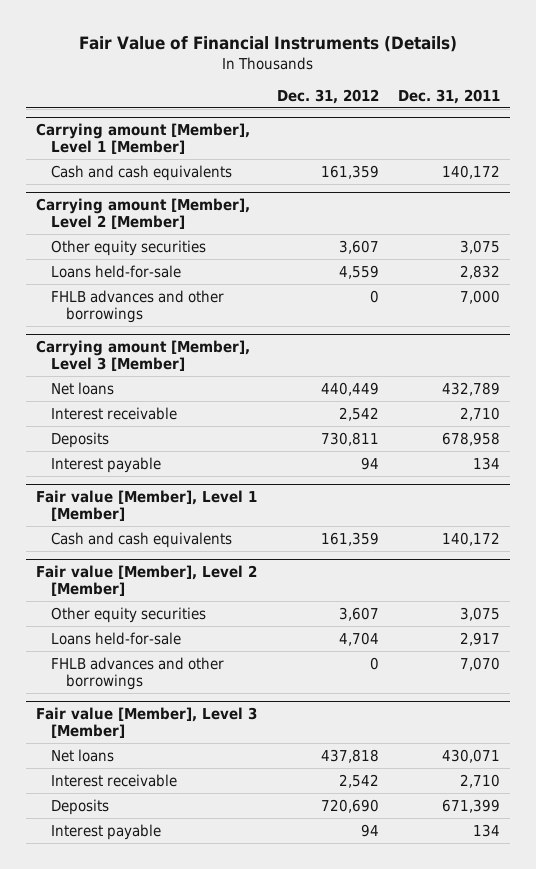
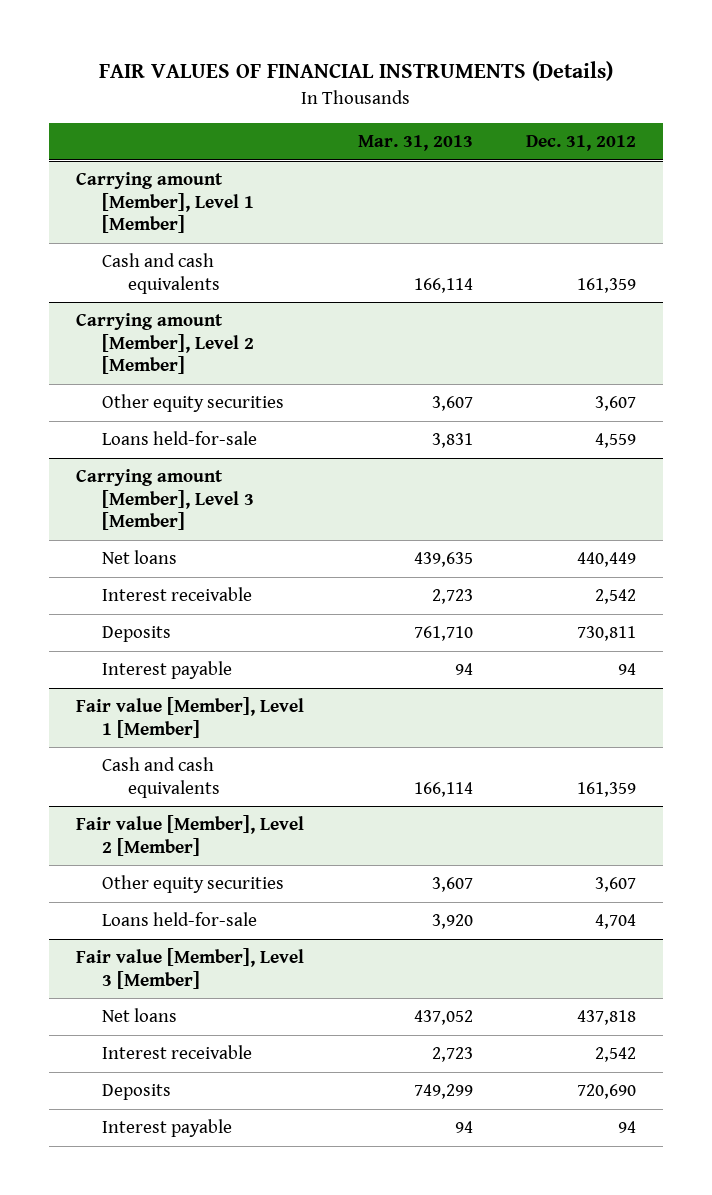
[79,35,458,52] Fair Value of Financial Instruments (Details) -> [99,61,614,82] FAIR VALUES OF FINANCIAL INSTRUMENTS (Details)
[398,88,501,104] Dec. 31, 2011 -> none
none -> [357,135,473,152] Mar. 31, 2013
[51,289,225,323] FHLB advances and other borrowings -> none
[51,656,225,690] FHLB advances and other borrowings -> none

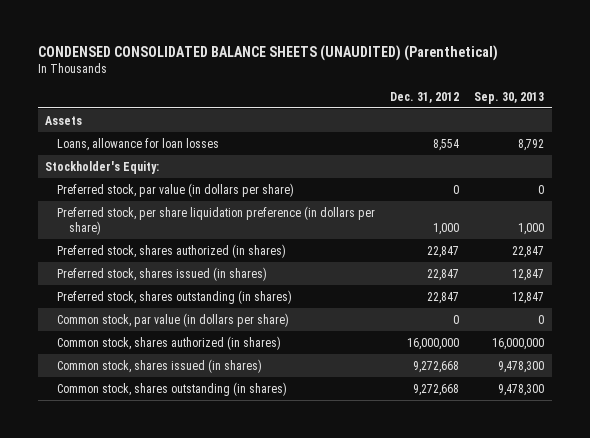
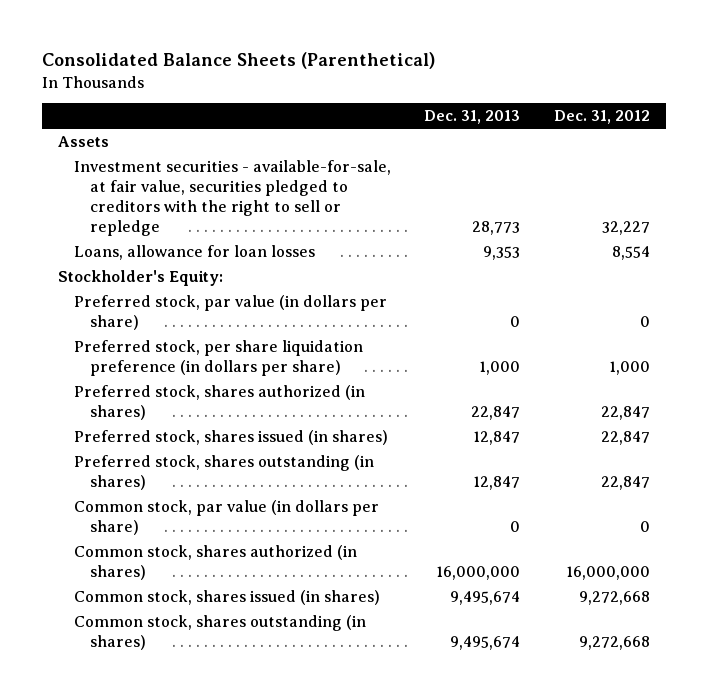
[37,44,498,61] CONDENSED CONSOLIDATED BALANCE SHEETS (UNAUDITED) (Parenthetical) -> [41,52,435,70] Consolidated Balance Sheets (Parenthetical)
[474,91,545,104] Sep. 30, 2013 -> none
none -> [424,110,521,125] Dec. 31, 2013
none -> [74,159,392,237] Investment securities - available-for-sale, at fair value, securities pledged to creditors with the right to sell or repledge

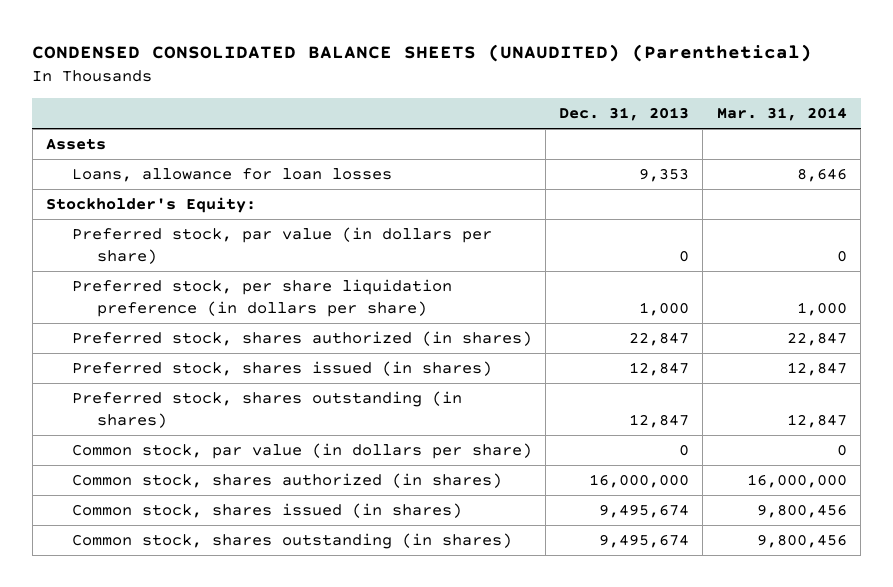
[41,52,435,70] Consolidated Balance Sheets (Parenthetical) -> [32,44,813,63] CONDENSED CONSOLIDATED BALANCE SHEETS (UNAUDITED) (Parenthetical)
[553,110,650,125] Dec. 31, 2012 -> none
none -> [716,107,847,122] Mar. 31, 2014
[74,159,392,237] Investment securities - available-for-sale, at fair value, securities pledged to creditors with the right to sell or repledge -> none

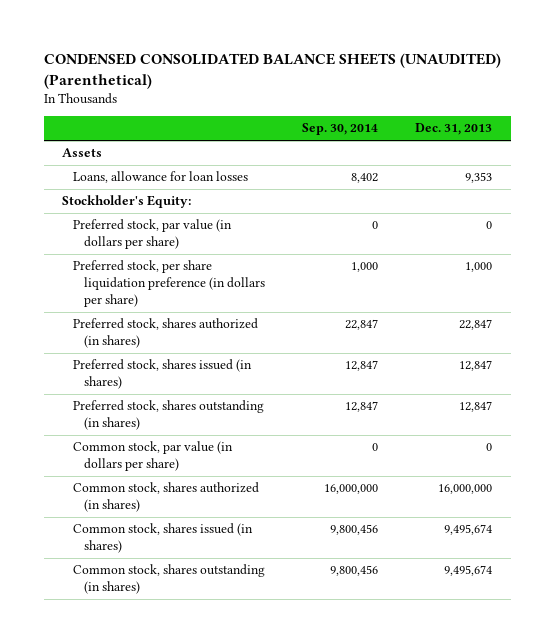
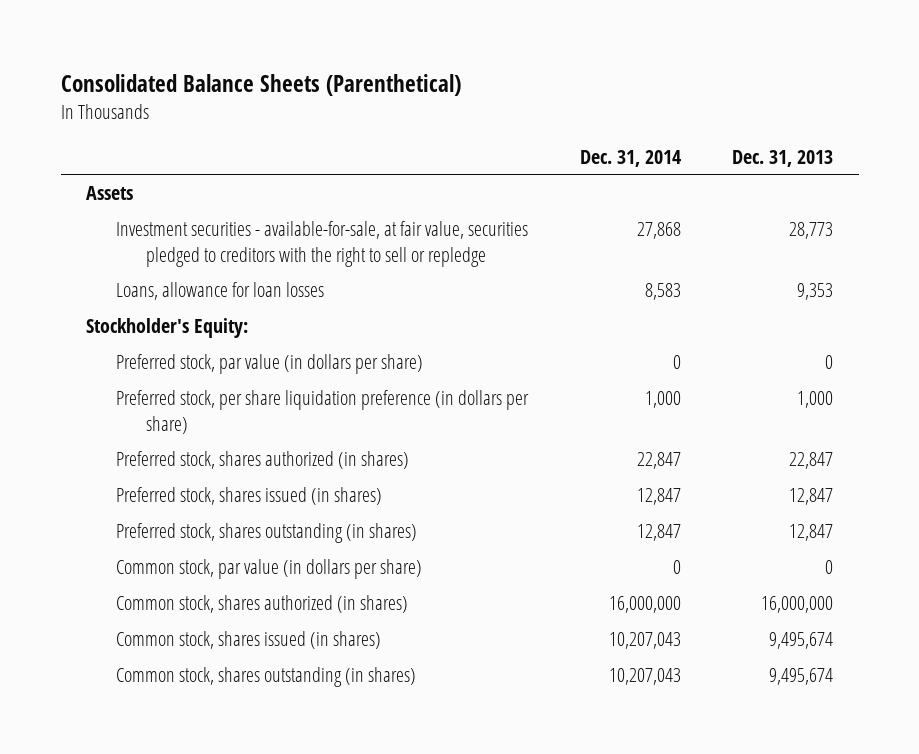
[43,53,501,89] CONDENSED CONSOLIDATED BALANCE SHEETS (UNAUDITED) (Parenthetical) -> [60,73,461,96] Consolidated Balance Sheets (Parenthetical)
[302,123,379,136] Sep. 30, 2014 -> none
none -> [579,149,681,167] Dec. 31, 2014
none -> [116,220,529,267] Investment securities - available-for-sale, at fair value, securities pledged to creditors with the right to sell or repledge

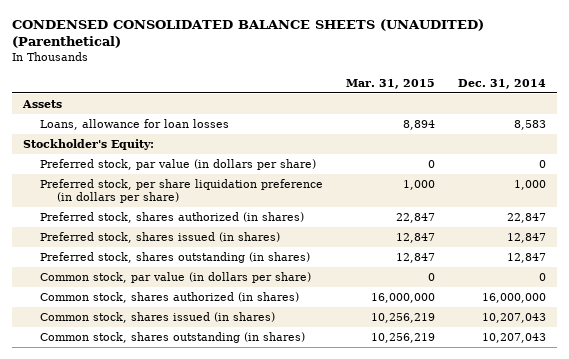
[60,73,461,96] Consolidated Balance Sheets (Parenthetical) -> [11,19,484,49] CONDENSED CONSOLIDATED BALANCE SHEETS (UNAUDITED) (Parenthetical)
[732,149,834,167] Dec. 31, 2013 -> none
none -> [346,78,436,89] Mar. 31, 2015
[116,220,529,267] Investment securities - available-for-sale, at fair value, securities pledged to creditors with the right to sell or repledge -> none

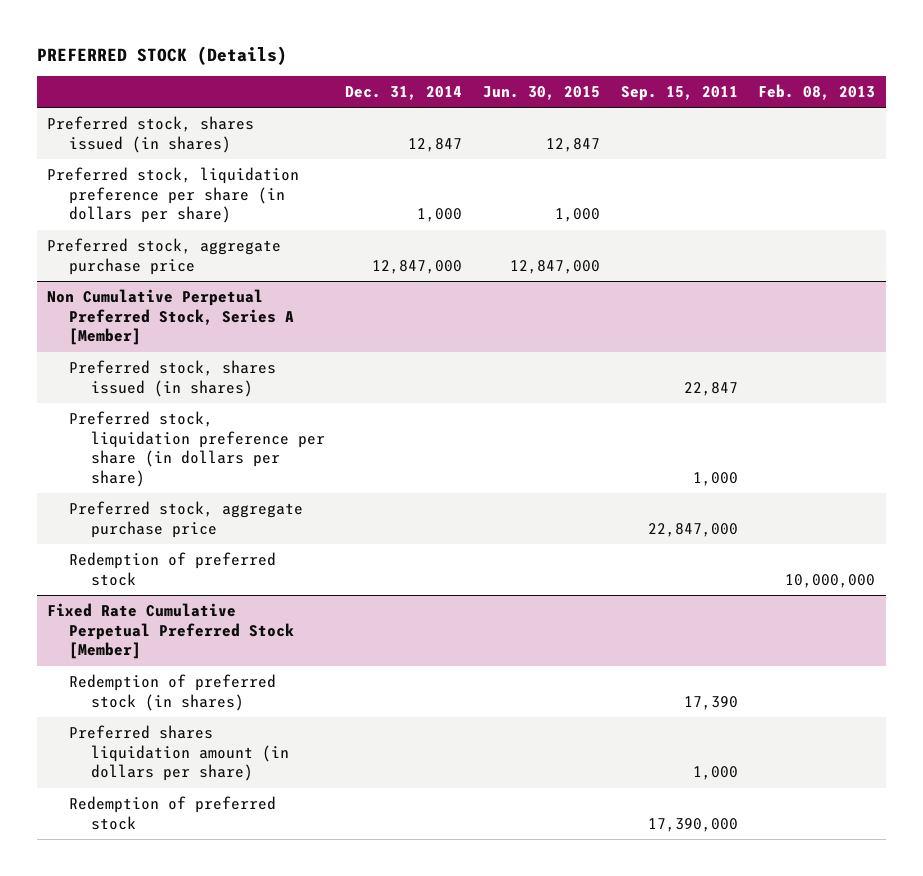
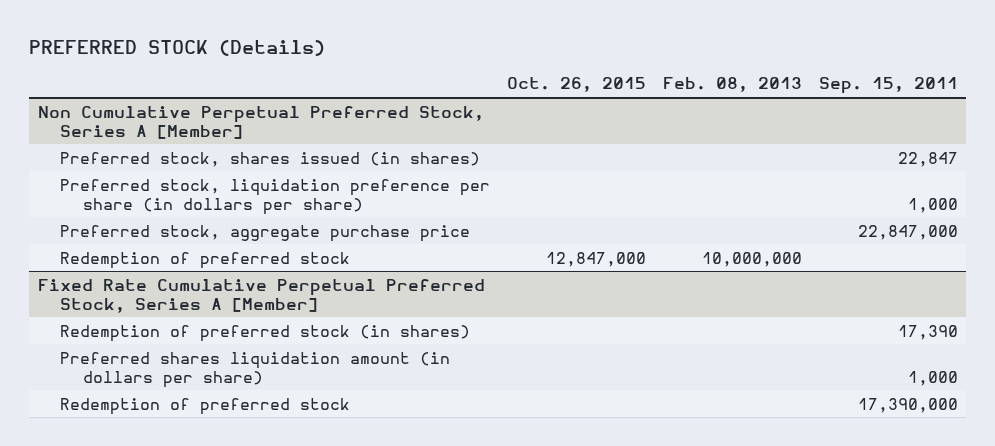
[345,86,463,101] Dec. 31, 2014 -> none
[483,86,601,101] Jun. 30, 2015 -> none
none -> [507,77,647,93] Oct. 26, 2015
[47,116,255,153] Preferred stock, shares issued (in shares) -> none
[47,167,300,224] Preferred stock, liquidation preference per share (in dollars per share) -> none
[47,238,282,275] Preferred stock, aggregate purchase price -> none
[47,603,295,660] Fixed Rate Cumulative Perpetual Preferred Stock [Member] -> [37,278,485,313] Fixed Rate Cumulative Perpetual Preferred Stock, Series A [Member]

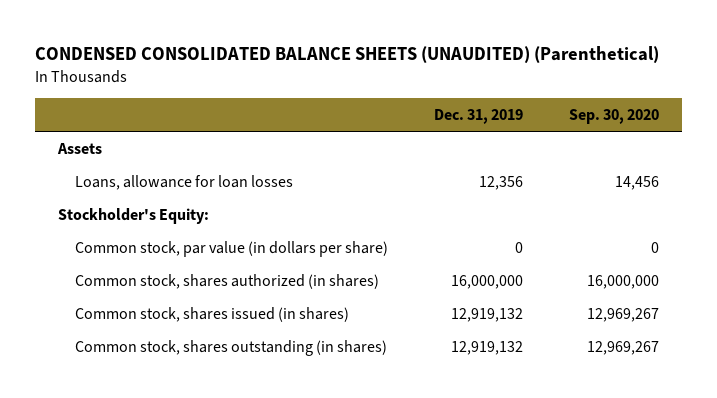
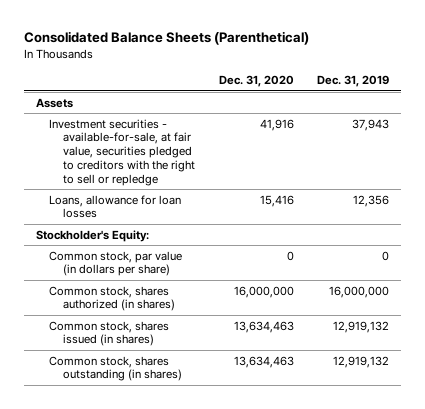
[35,46,660,64] CONDENSED CONSOLIDATED BALANCE SHEETS (UNAUDITED) (Parenthetical) -> [24,31,310,46] Consolidated Balance Sheets (Parenthetical)
[569,109,660,125] Sep. 30, 2020 -> none
none -> [218,75,294,88] Dec. 31, 2020
none -> [49,118,195,186] Investment securities - available-for-sale, at fair value, securities pledged to creditors with the right to sell or repledge

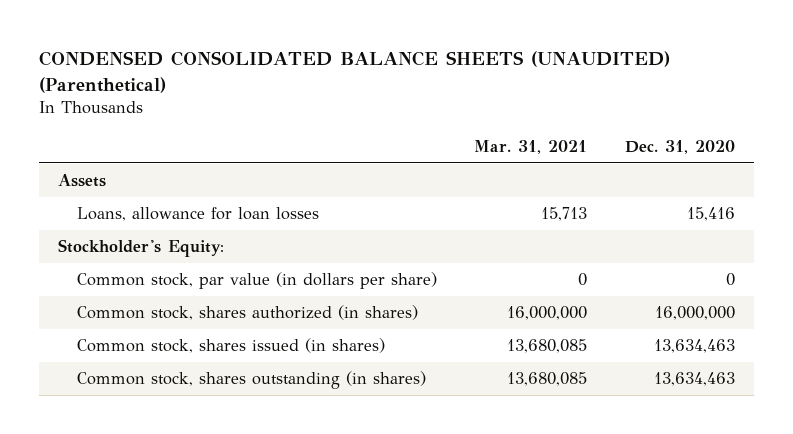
[24,31,310,46] Consolidated Balance Sheets (Parenthetical) -> [39,51,671,93] CONDENSED CONSOLIDATED BALANCE SHEETS (UNAUDITED) (Parenthetical)
[317,75,390,88] Dec. 31, 2019 -> none
none -> [474,140,588,155] Mar. 31, 2021
[49,118,195,186] Investment securities - available-for-sale, at fair value, securities pledged to creditors with the right to sell or repledge -> none

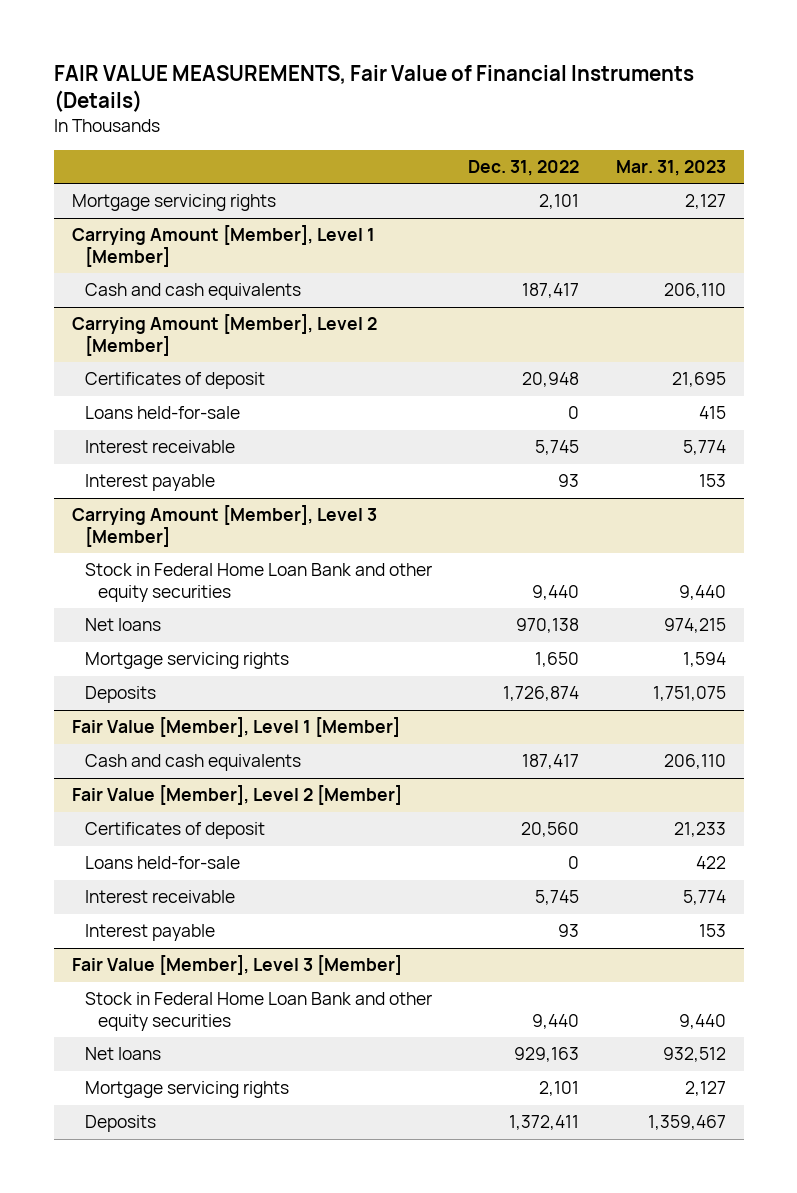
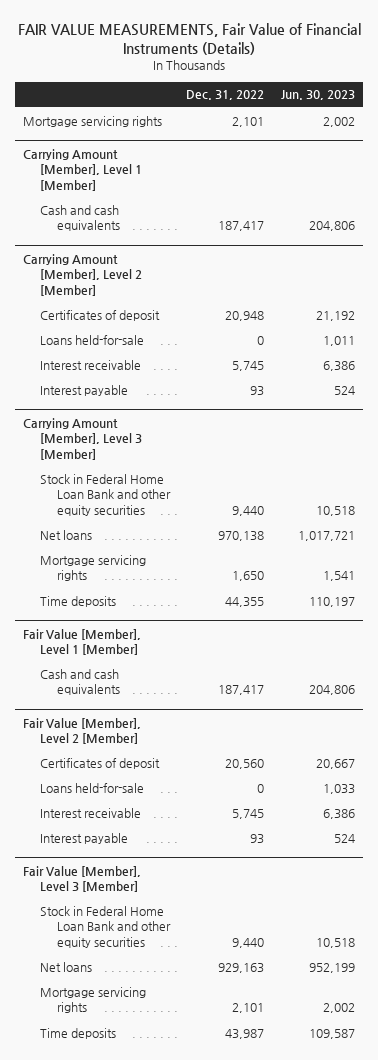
[615,160,726,177] Mar. 31, 2023 -> none
none -> [280,90,355,101] Jun. 30, 2023
[84,686,156,704] Deposits -> [40,595,117,607] Time deposits
[503,686,580,702] 1,726,874 -> [225,596,265,607] 44,355
[84,1115,156,1133] Deposits -> [40,1027,117,1039] Time deposits
[509,1115,580,1131] 1,372,411 -> [225,1028,265,1039] 43,987

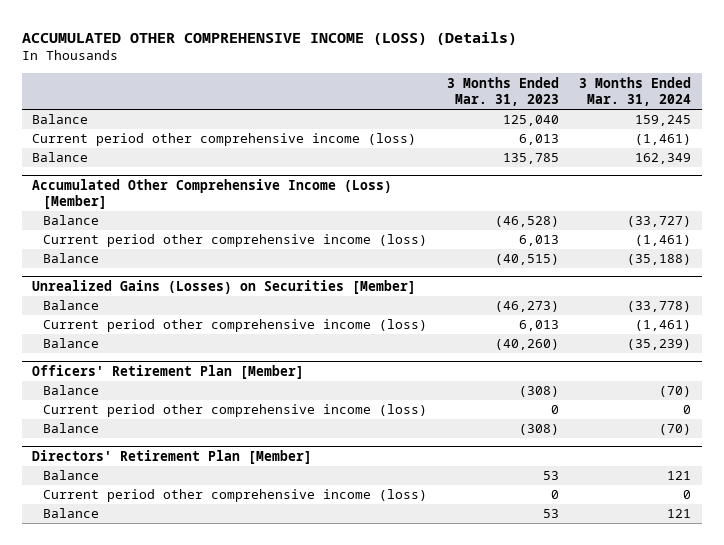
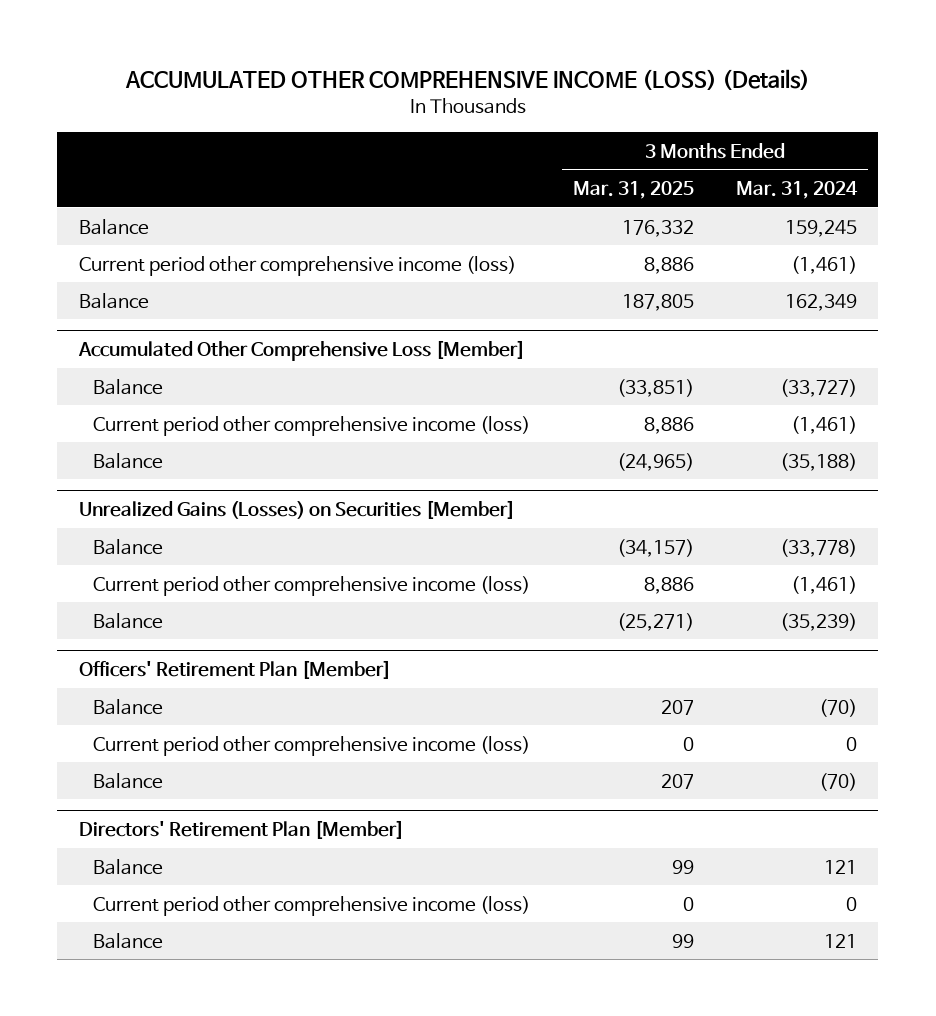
[447,76,560,107] 3 Months Ended Mar. 31, 2023 -> none
none -> [572,180,694,199] Mar. 31, 2025
[32,178,393,209] Accumulated Other Comprehensive Income (Loss) [Member] -> [77,339,525,361] Accumulated Other Comprehensive Loss [Member]

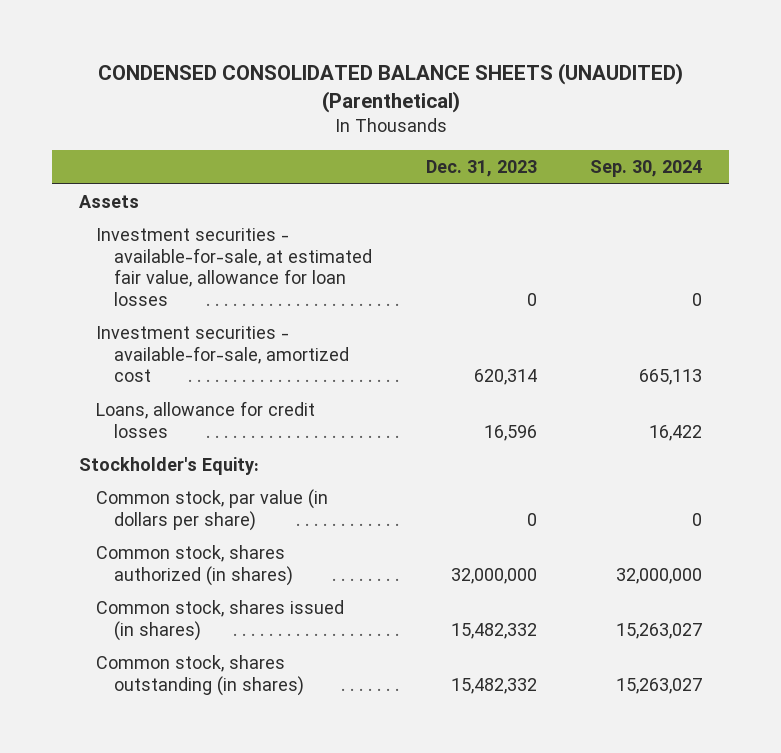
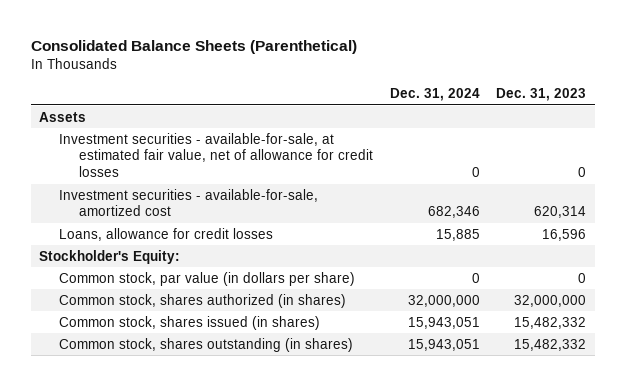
[97,63,683,113] CONDENSED CONSOLIDATED BALANCE SHEETS (UNAUDITED) (Parenthetical) -> [30,40,357,55] Consolidated Balance Sheets (Parenthetical)
[590,160,703,178] Sep. 30, 2024 -> none
none -> [389,88,480,102] Dec. 31, 2024
[96,228,372,306] Investment securities - available-for-sale, at estimated fair value, allowance for loan losses -> [59,132,374,178] Investment securities - available-for-sale, at estimated fair value, net of allowance for credit losses

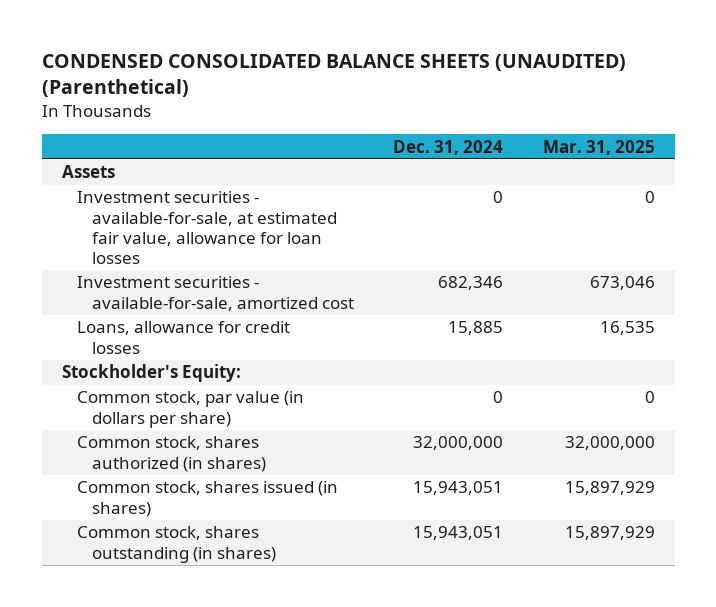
[30,40,357,55] Consolidated Balance Sheets (Parenthetical) -> [41,54,626,98] CONDENSED CONSOLIDATED BALANCE SHEETS (UNAUDITED) (Parenthetical)
[496,88,587,102] Dec. 31, 2023 -> none
none -> [542,139,655,155] Mar. 31, 2025
[59,132,374,178] Investment securities - available-for-sale, at estimated fair value, net of allowance for credit losses -> [76,191,337,264] Investment securities - available-for-sale, at estimated fair value, allowance for loan losses

